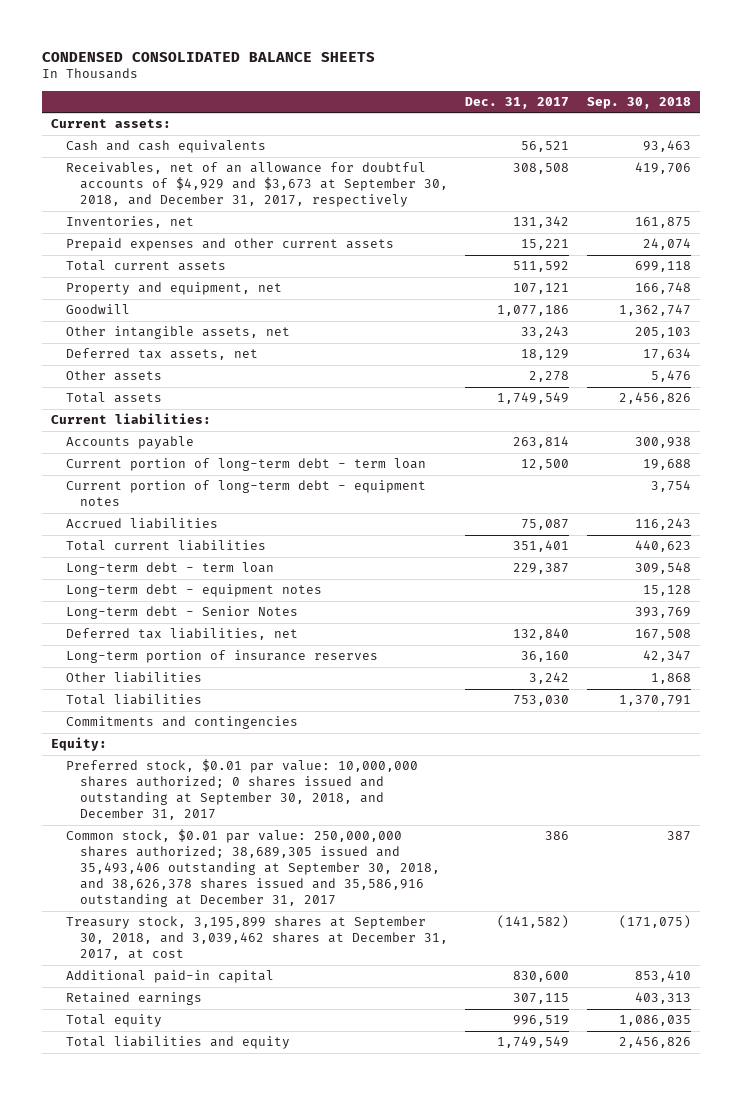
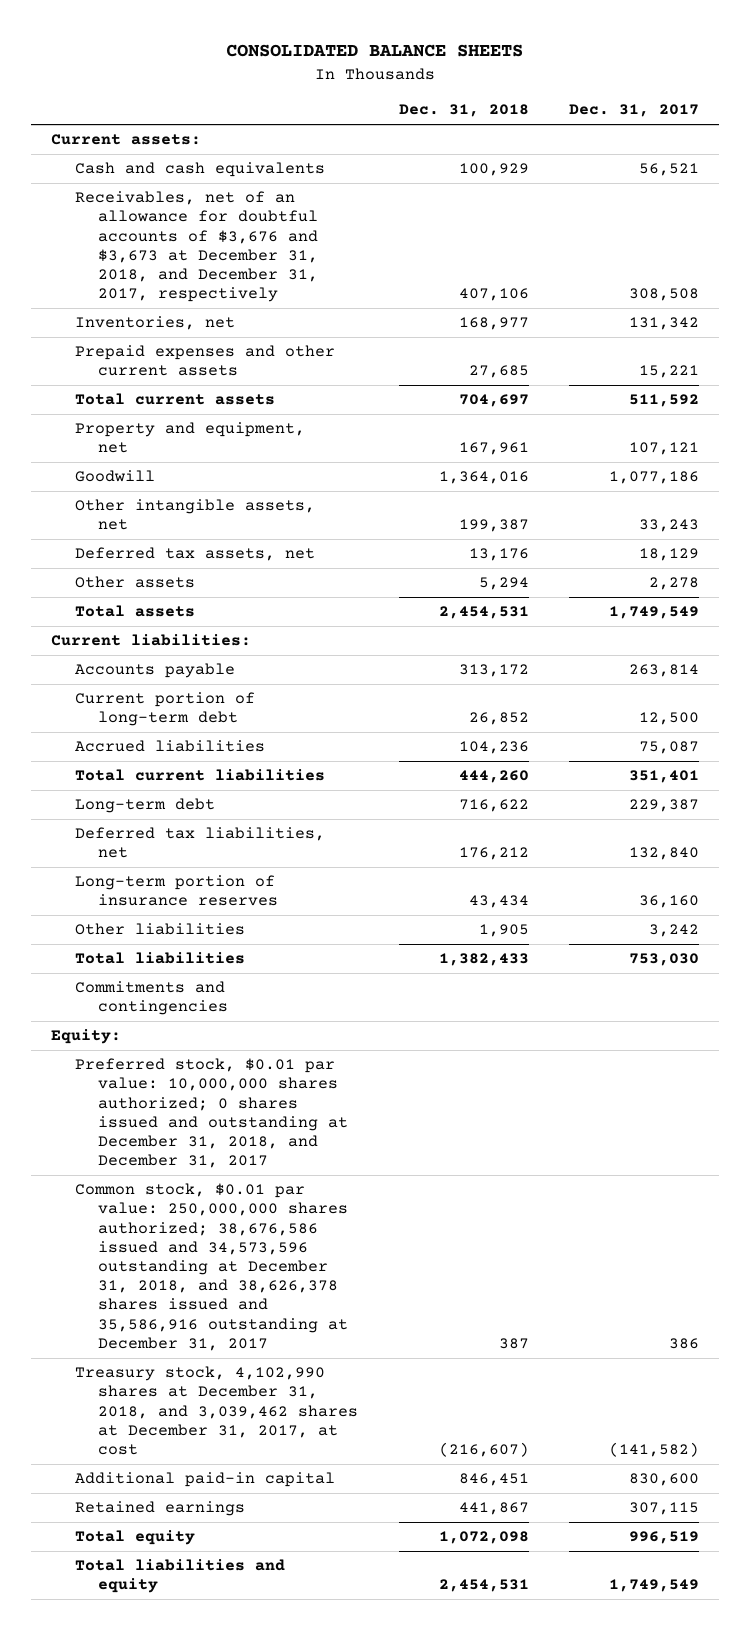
[42,51,376,62] CONDENSED CONSOLIDATED BALANCE SHEETS -> [225,44,523,58] CONSOLIDATED BALANCE SHEETS
[586,96,691,109] Sep. 30, 2018 -> none
none -> [398,104,529,118] Dec. 31, 2018
[65,162,448,208] Receivables, net of an allowance for doubtful accounts of $4,929 and $3,673 at September 30, 2018, and December 31, 2017, respectively -> [74,191,319,303] Receivables, net of an allowance for doubtful accounts of $3,676 and $3,673 at December 31, 2018, and December 31, 2017, respectively
[65,480,426,507] Current portion of long-term debt - equipment notes -> none
[65,458,426,472] Current portion of long-term debt - term loan -> [74,692,255,727] Current portion of long-term debt
[65,584,322,598] Long-term debt - equipment notes -> none
[65,606,298,620] Long-term debt - Senior Notes -> none
[65,562,274,576] Long-term debt - term loan -> [74,798,215,814] Long-term debt
[65,759,418,821] Preferred stock, $0.01 par value: 10,000,000 shares authorized; 0 shares issued and outstanding at September 30, 2018, and December 31, 2017 -> [74,1058,349,1169] Preferred stock, $0.01 par value: 10,000,000 shares authorized; 0 shares issued and outstanding at December 31, 2018, and December 31, 2017
[65,829,440,908] Common stock, $0.01 par value: 250,000,000 shares authorized; 38,689,305 issued and 35,493,406 outstanding at September 30, 2018, and 38,626,378 shares issued and 35,586,916 outstanding at December 31, 2017 -> [74,1183,349,1351] Common stock, $0.01 par value: 250,000,000 shares authorized; 38,676,586 issued and 34,573,596 outstanding at December 31, 2018, and 38,626,378 shares issued and 35,586,916 outstanding at December 31, 2017
[65,916,448,961] Treasury stock, 3,195,899 shares at September 30, 2018, and 3,039,462 shares at December 31, 2017, at cost -> [74,1366,359,1456] Treasury stock, 4,102,990 shares at December 31, 2018, and 3,039,462 shares at December 31, 2017, at cost

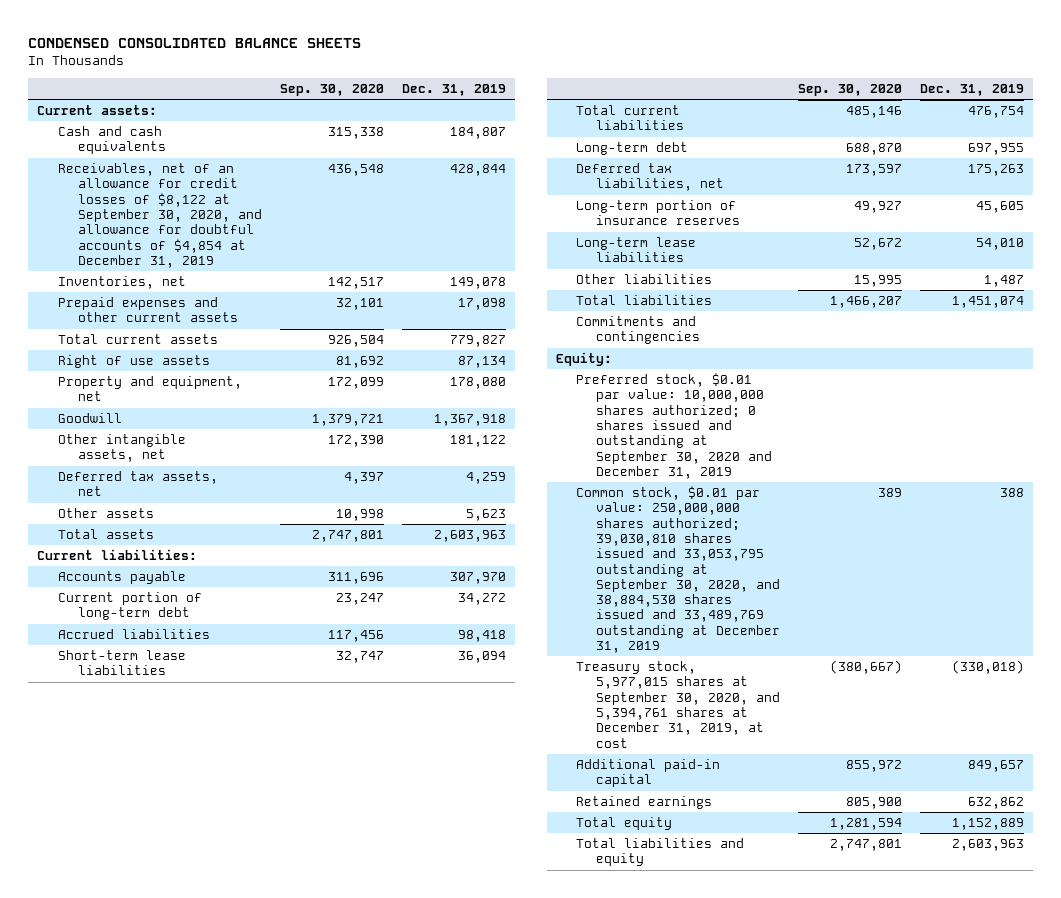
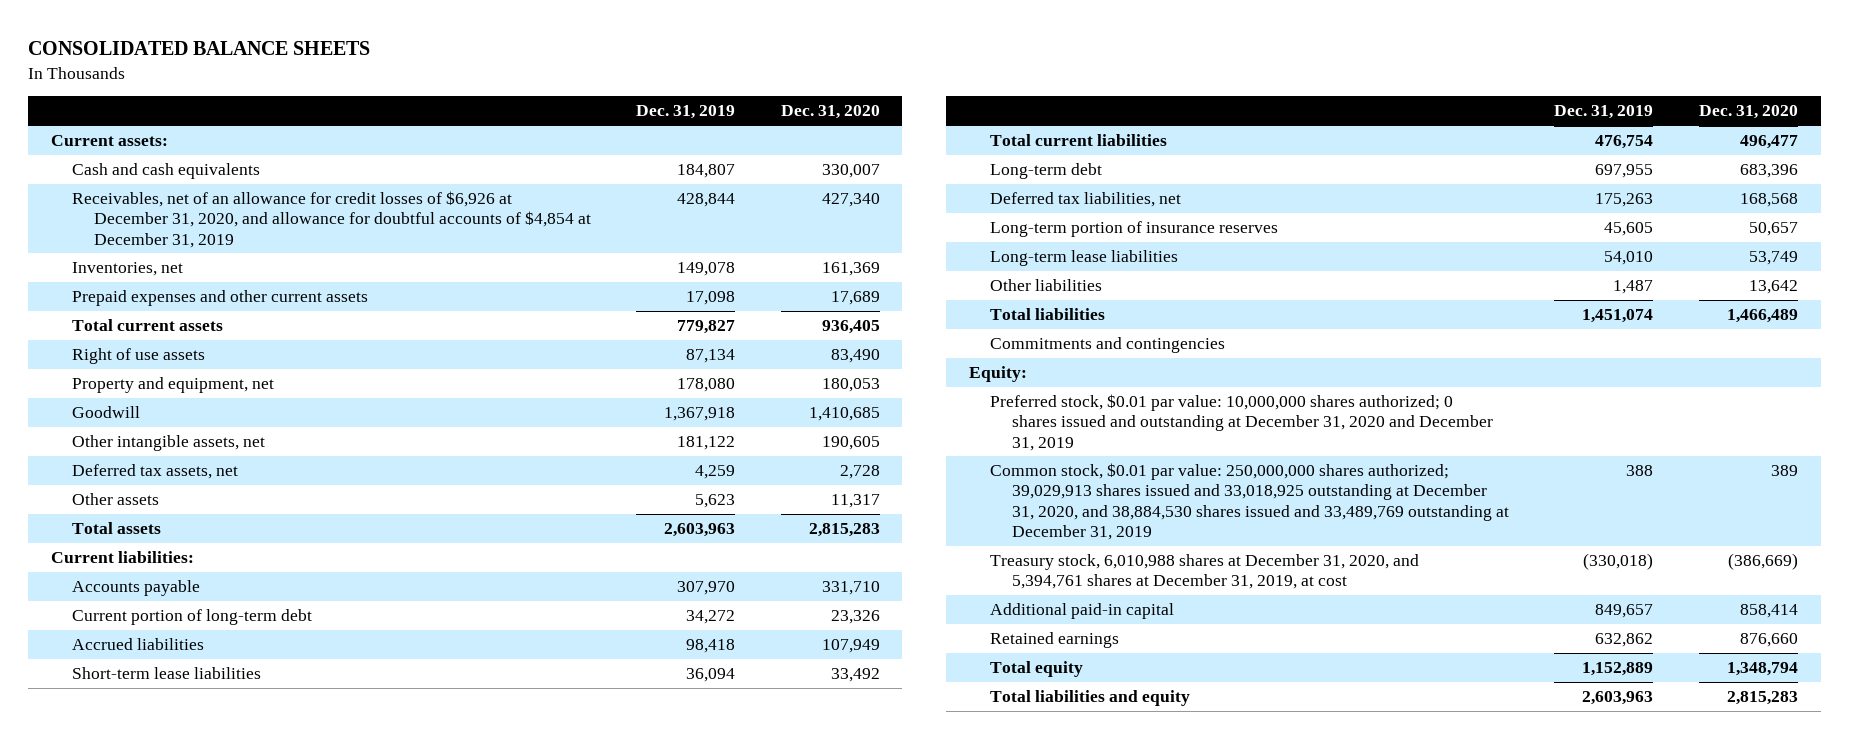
[28,37,362,48] CONDENSED CONSOLIDATED BALANCE SHEETS -> [28,41,371,56] CONSOLIDATED BALANCE SHEETS
[279,84,384,97] Sep. 30, 2020 -> none
none -> [780,105,880,120] Dec. 31, 2020
[57,163,262,268] Receivables, net of an allowance for credit losses of $8,122 at September 30, 2020, and allowance for doubtful accounts of $4,854 at December 31, 2019 -> [72,191,591,248] Receivables, net of an allowance for credit losses of $6,926 at December 31, 2020, and allowance for doubtful accounts of $4,854 at December 31, 2019
[575,373,773,479] Preferred stock, $0.01 par value: 10,000,000 shares authorized; 0 shares issued and outstanding at September 30, 2020 and December 31, 2019 -> [990,394,1493,451] Preferred stock, $0.01 par value: 10,000,000 shares authorized; 0 shares issued and outstanding at December 31, 2020 and December 31, 2019
[575,486,781,653] Common stock, $0.01 par value: 250,000,000 shares authorized; 39,030,810 shares issued and 33,053,795 outstanding at September 30, 2020, and 38,884,530 shares issued and 33,489,769 outstanding at December 31, 2019 -> [990,463,1509,540] Common stock, $0.01 par value: 250,000,000 shares authorized; 39,029,913 shares issued and 33,018,925 outstanding at December 31, 2020, and 38,884,530 shares issued and 33,489,769 outstanding at December 31, 2019
[575,661,781,748] Treasury stock, 5,977,015 shares at September 30, 2020, and 5,394,761 shares at December 31, 2019, at cost -> [990,554,1420,590] Treasury stock, 6,010,988 shares at December 31, 2020, and 5,394,761 shares at December 31, 2019, at cost

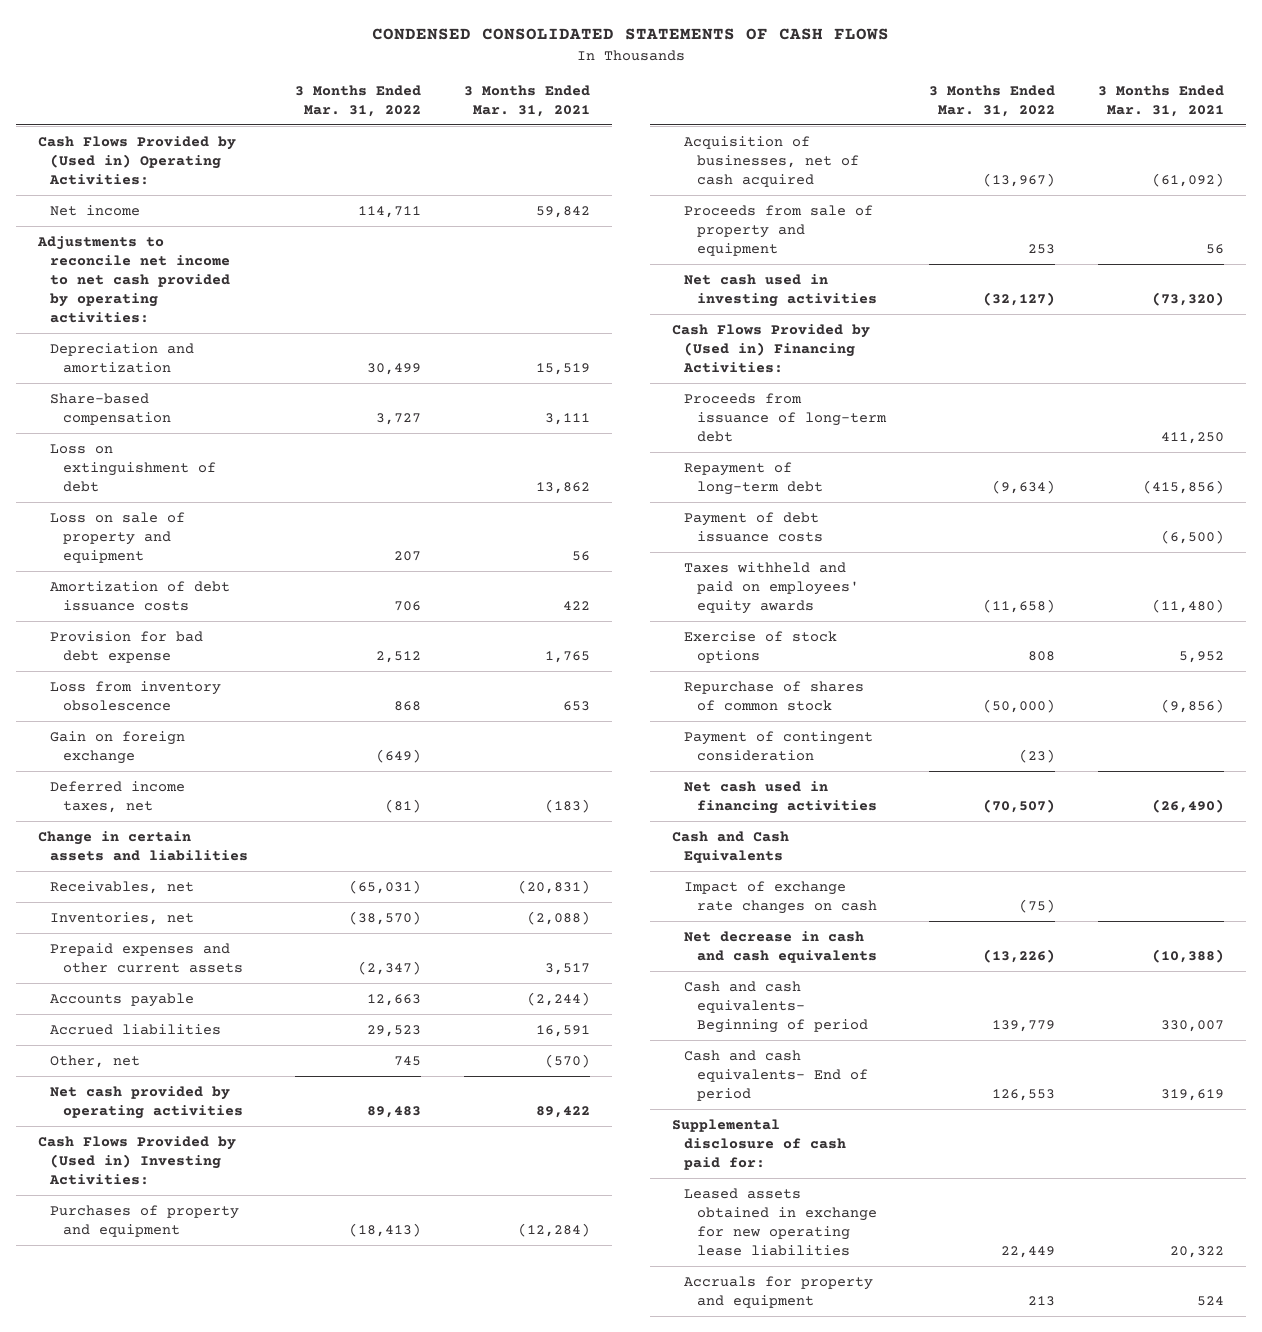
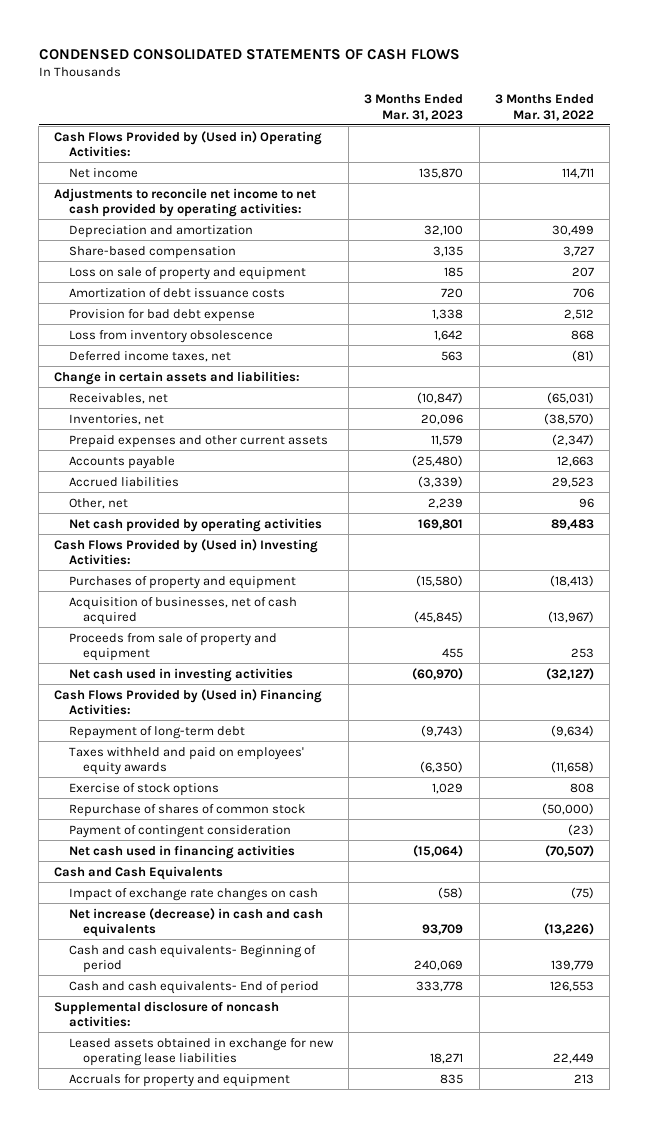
[464,84,591,117] 3 Months Ended Mar. 31, 2021 -> none
none -> [364,94,464,121] 3 Months Ended Mar. 31, 2023
[50,443,217,492] Loss on extinguishment of debt -> none
[50,730,186,764] Gain on foreign exchange -> none
[37,830,249,861] Change in certain assets and liabilities -> [54,370,301,385] Change in certain assets and liabilities:
[394,1055,422,1066] 745 -> [578,497,594,508] 96
[684,392,888,442] Proceeds from issuance of long-term debt -> none
[684,511,824,542] Payment of debt issuance costs -> none
[684,930,878,963] Net decrease in cash and cash equivalents -> [68,907,323,937] Net increase (decrease) in cash and cash equivalents
[671,1118,847,1170] Supplemental disclosure of cash paid for: -> [54,1000,280,1027] Supplemental disclosure of noncash activities:

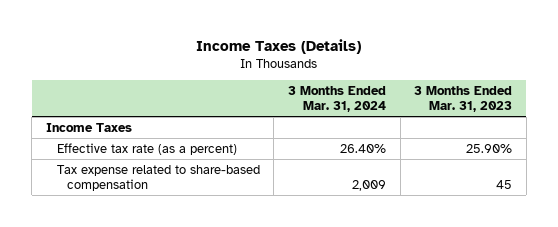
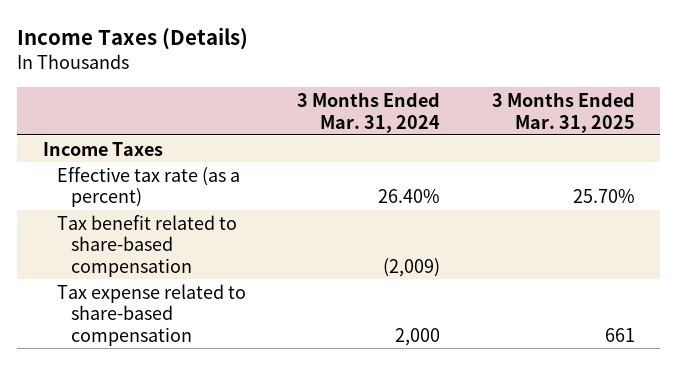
[414,85,513,113] 3 Months Ended Mar. 31, 2023 -> none
none -> [491,91,635,133] 3 Months Ended Mar. 31, 2025
none -> [56,214,237,277] Tax benefit related to share-based compensation
[351,179,386,191] 2,009 -> [395,327,441,346] 2,000

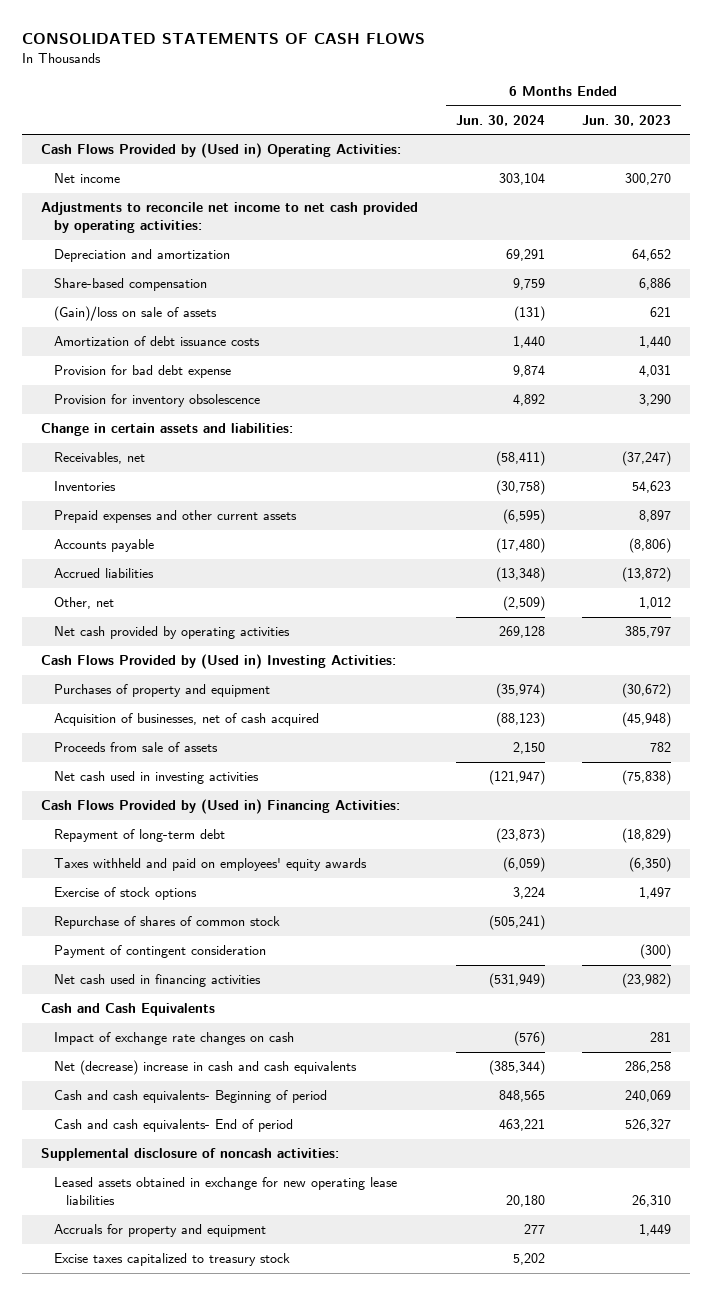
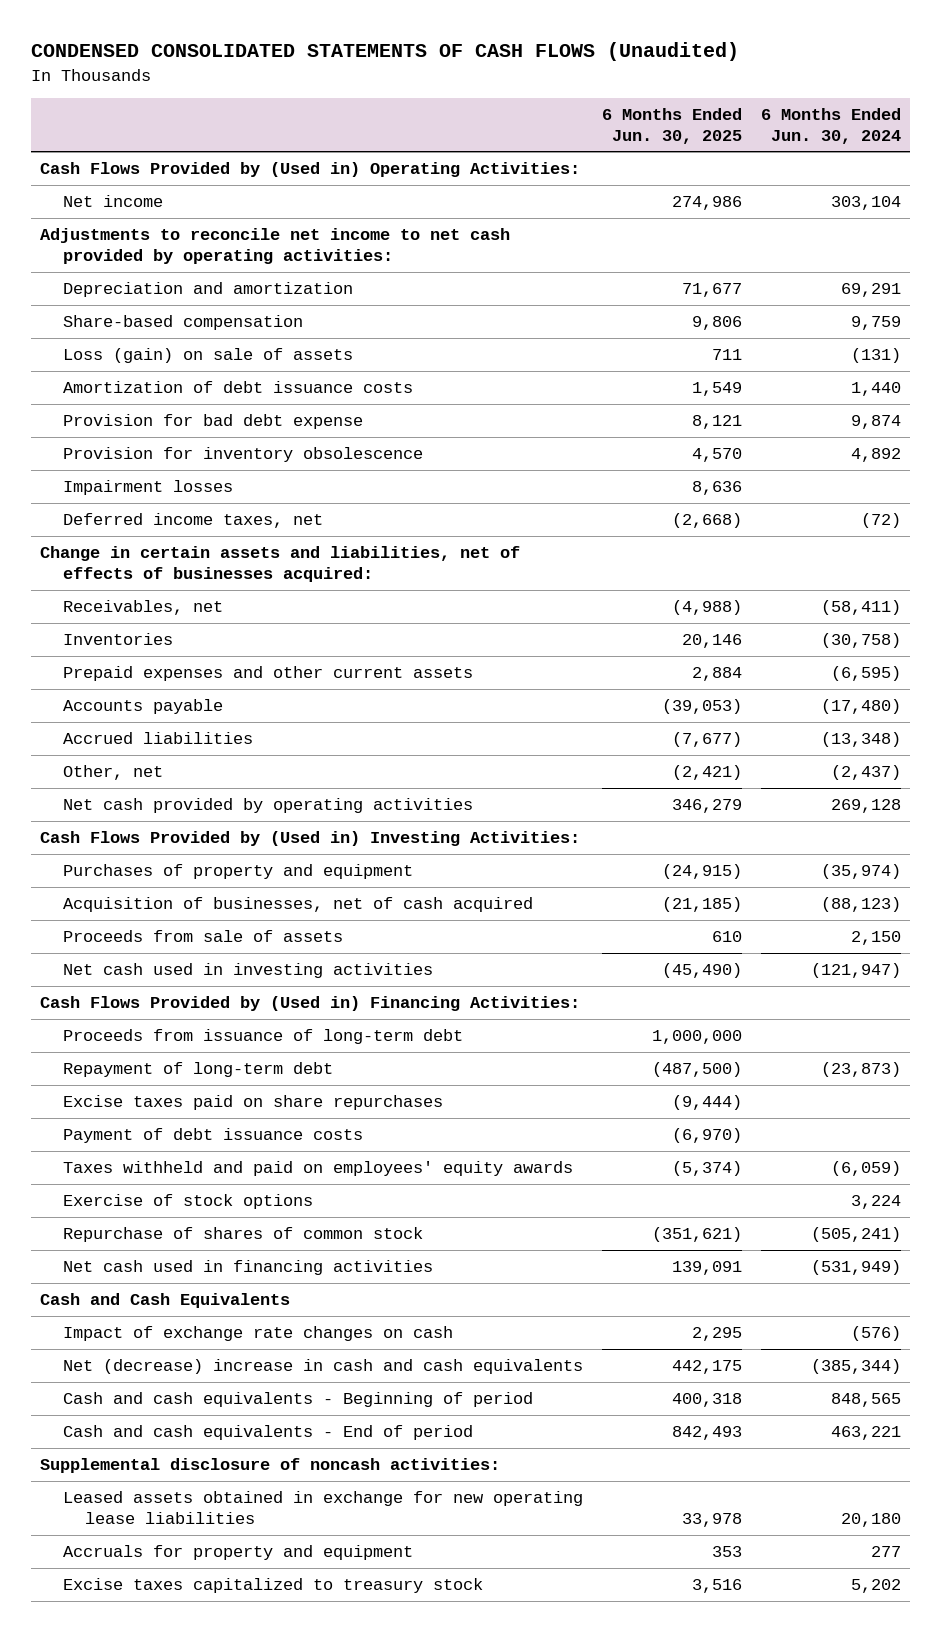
[22,32,426,44] CONSOLIDATED STATEMENTS OF CASH FLOWS -> [30,42,739,62] CONDENSED CONSOLIDATED STATEMENTS OF CASH FLOWS (Unaudited)
[582,114,672,126] Jun. 30, 2023 -> none
none -> [601,107,742,144] 6 Months Ended Jun. 30, 2025
[53,306,217,322] (Gain)/loss on sale of assets -> [62,348,353,364] Loss (gain) on sale of assets
none -> [62,480,233,496] Impairment losses
none -> [62,513,323,529] Deferred income taxes, net
[40,423,293,437] Change in certain assets and liabilities: -> [40,546,521,582] Change in certain assets and liabilities, net of effects of businesses acquired:
[502,596,545,612] (2,509) -> [830,765,901,781] (2,437)
none -> [62,1029,463,1045] Proceeds from issuance of long-term debt
none -> [62,1095,443,1111] Excise taxes paid on share repurchases
none -> [62,1128,363,1144] Payment of debt issuance costs
[53,945,266,959] Payment of contingent consideration -> none
[53,1090,327,1104] Cash and cash equivalents- Beginning of period -> [62,1392,533,1408] Cash and cash equivalents - Beginning of period
[53,1119,293,1133] Cash and cash equivalents- End of period -> [62,1425,473,1441] Cash and cash equivalents - End of period

